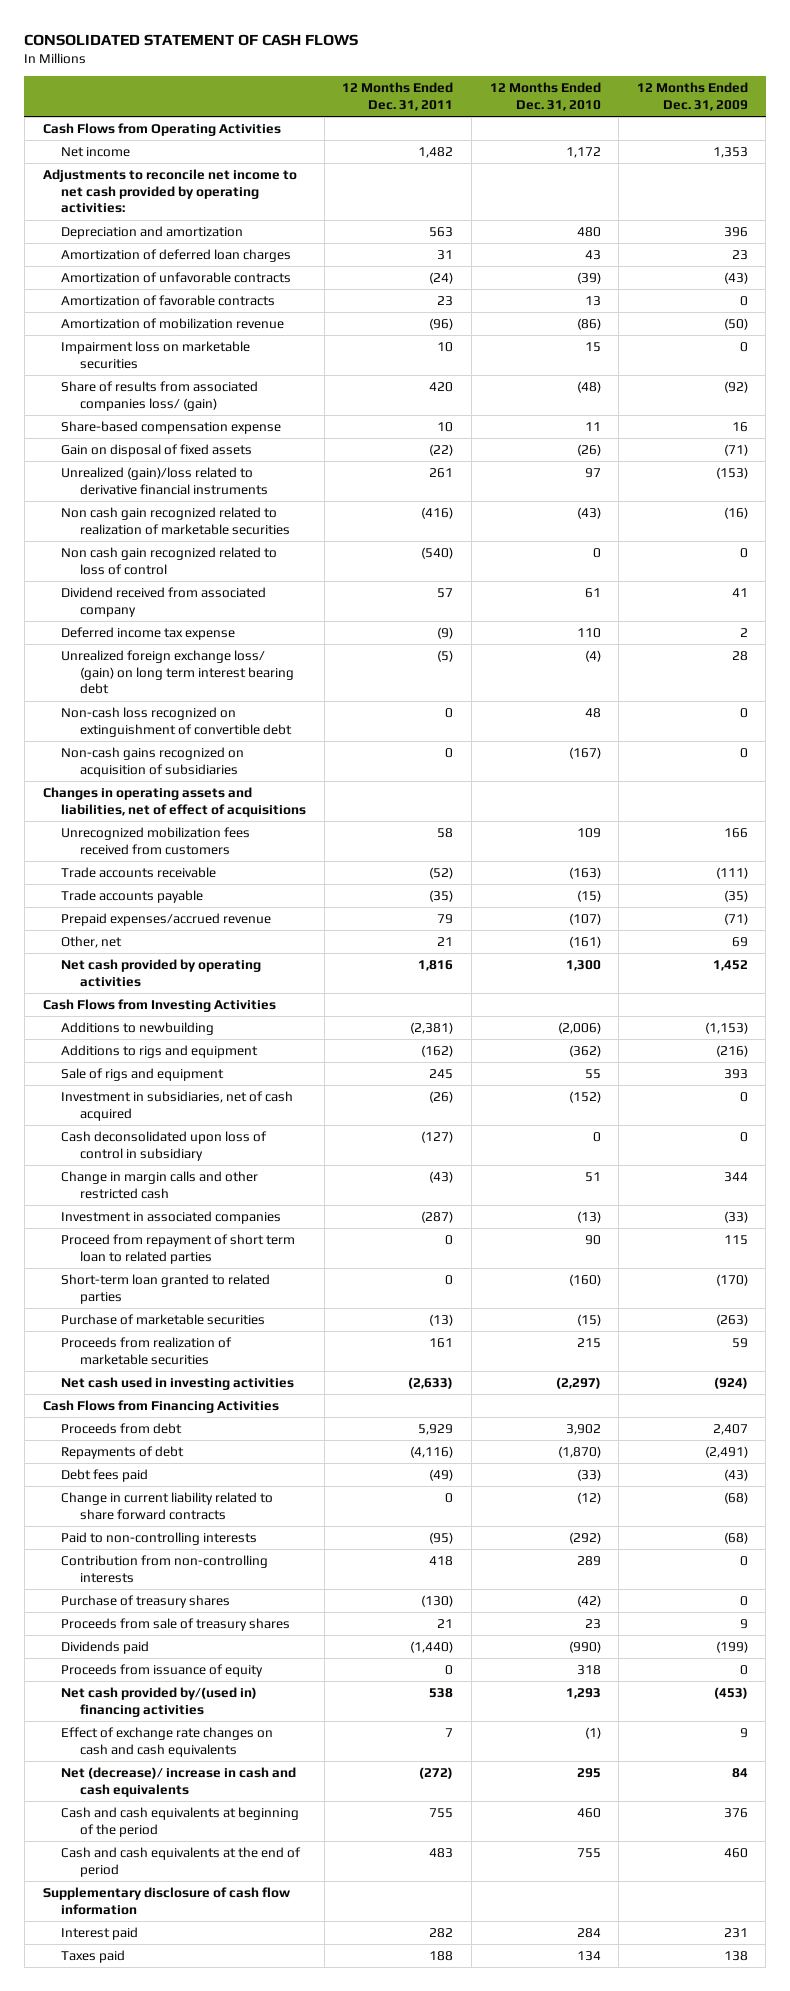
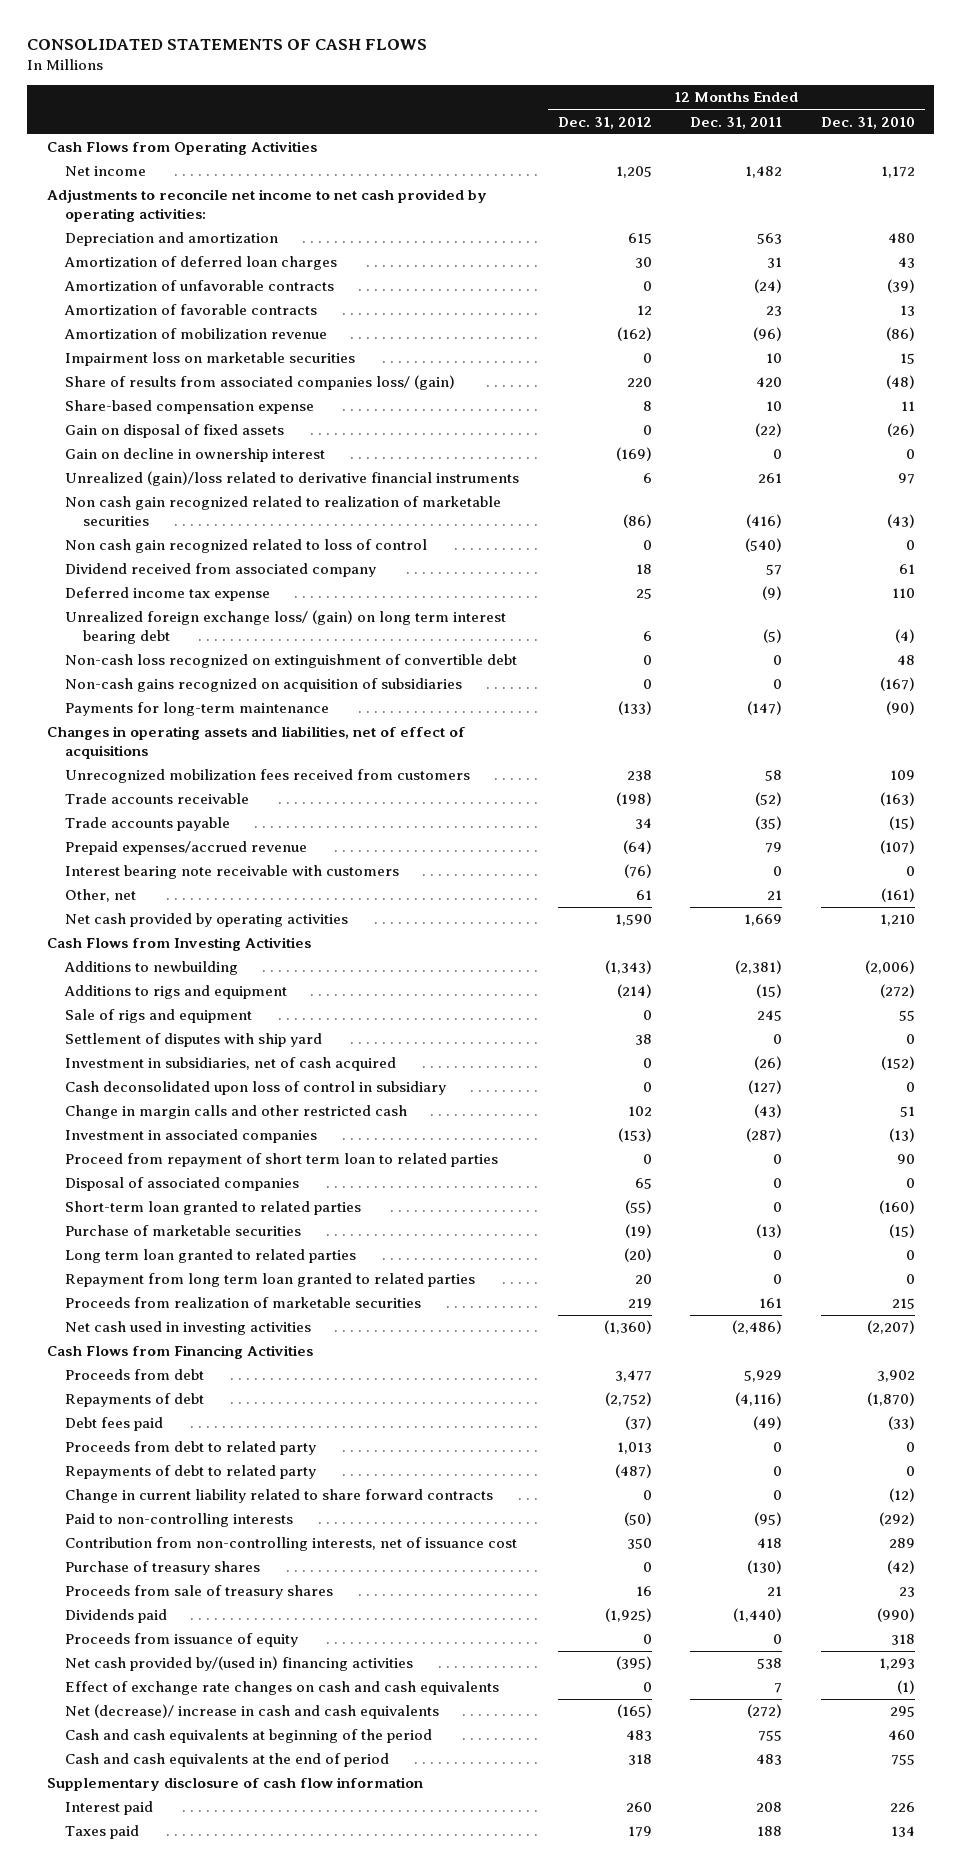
[24,34,359,47] CONSOLIDATED STATEMENT OF CASH FLOWS -> [27,39,428,51] CONSOLIDATED STATEMENTS OF CASH FLOWS
[636,82,748,112] 12 Months Ended Dec. 31, 2009 -> none
none -> [557,116,652,129] Dec. 31, 2012
none -> [64,448,325,463] Gain on decline in ownership interest
none -> [64,702,329,717] Payments for long-term maintenance
none -> [64,865,399,880] Interest bearing note receivable with customers
[418,959,454,971] 1,816 -> [744,914,783,927] 1,669
[565,959,601,971] 1,300 -> [880,914,916,927] 1,210
[421,1044,454,1057] (162) -> [756,984,783,999] (15)
[568,1044,601,1057] (362) -> [880,984,916,999] (272)
none -> [64,1033,322,1048] Settlement of disputes with ship yard
none -> [64,1177,299,1192] Disposal of associated companies
none -> [64,1249,356,1264] Long term loan granted to related parties
none -> [64,1273,475,1288] Repayment from long term loan granted to related parties
[408,1376,454,1389] (2,633) -> [732,1320,783,1335] (2,486)
[555,1376,601,1389] (2,297) -> [867,1320,916,1335] (2,207)
none -> [64,1441,316,1456] Proceeds from debt to related party
none -> [64,1465,316,1480] Repayments of debt to related party
[61,1554,269,1583] Contribution from non-controlling interests -> [64,1537,517,1552] Contribution from non-controlling interests, net of issuance cost
[429,1927,454,1938] 282 -> [756,1802,783,1813] 208
[576,1927,601,1938] 284 -> [890,1802,916,1813] 226

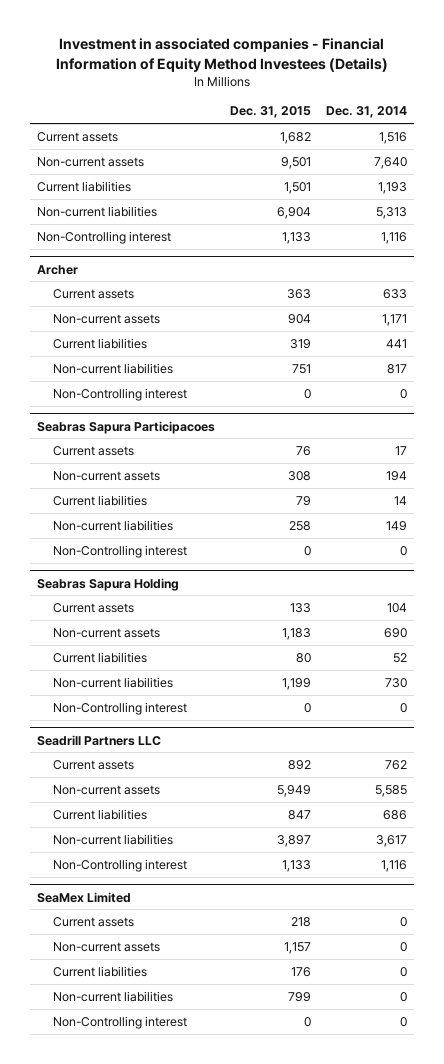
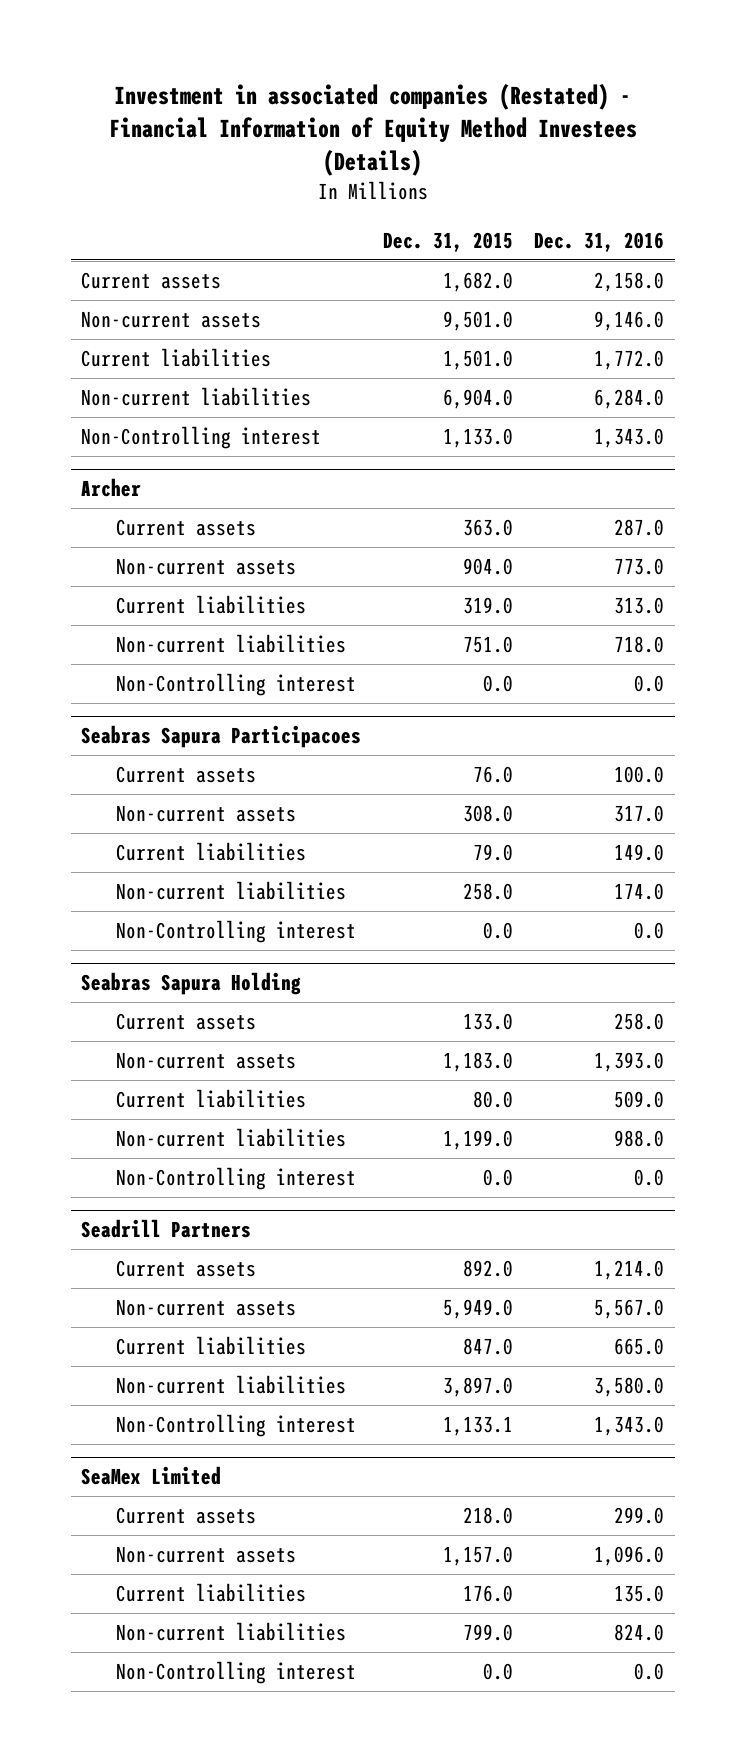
[55,38,388,72] Investment in associated companies - Financial Information of Equity Method Investees (Details) -> [108,82,637,177] Investment in associated companies (Restated) - Financial Information of Equity Method Investees (Details)
[325,106,407,119] Dec. 31, 2014 -> none
none -> [534,231,665,252] Dec. 31, 2016
[279,131,311,144] 1,682 -> [442,272,513,293] 1,682.0
[280,156,311,169] 9,501 -> [442,311,513,332] 9,501.0
[283,181,311,194] 1,501 -> [442,350,513,371] 1,501.0
[276,206,311,219] 6,904 -> [442,389,513,410] 6,904.0
[281,231,311,244] 1,133 -> [442,428,513,449] 1,133.0
[286,288,311,299] 363 -> [462,519,513,537] 363.0
[287,313,311,324] 904 -> [462,558,513,576] 904.0
[289,338,311,349] 319 -> [462,597,513,615] 319.0
[291,363,311,374] 751 -> [462,636,513,654] 751.0
[303,388,311,399] 0 -> [482,675,513,693] 0.0
[295,445,311,456] 76 -> [472,766,513,784] 76.0
[287,470,311,481] 308 -> [462,805,513,823] 308.0
[295,495,311,506] 79 -> [472,844,513,862] 79.0
[288,520,311,531] 258 -> [462,883,513,901] 258.0
[303,545,311,556] 0 -> [482,922,513,940] 0.0
[289,602,311,613] 133 -> [462,1013,513,1031] 133.0
[281,627,311,640] 1,183 -> [442,1052,513,1073] 1,183.0
[295,652,311,663] 80 -> [472,1091,513,1109] 80.0
[281,677,311,690] 1,199 -> [442,1130,513,1151] 1,199.0
[303,702,311,713] 0 -> [482,1169,513,1187] 0.0
[37,734,162,746] Seadrill Partners LLC -> [81,1219,252,1239] Seadrill Partners
[287,759,311,770] 892 -> [462,1260,513,1278] 892.0
[276,784,311,797] 5,949 -> [442,1299,513,1320] 5,949.0
[287,809,311,820] 847 -> [462,1338,513,1356] 847.0
[276,834,311,847] 3,897 -> [442,1377,513,1398] 3,897.0
[281,859,311,872] 1,133 -> [442,1416,513,1437] 1,133.1
[290,916,311,927] 218 -> [462,1507,513,1525] 218.0
[283,941,311,954] 1,157 -> [442,1546,513,1567] 1,157.0
[290,966,311,977] 176 -> [462,1585,513,1603] 176.0
[287,991,311,1002] 799 -> [462,1624,513,1642] 799.0
[303,1016,311,1027] 0 -> [482,1663,513,1681] 0.0

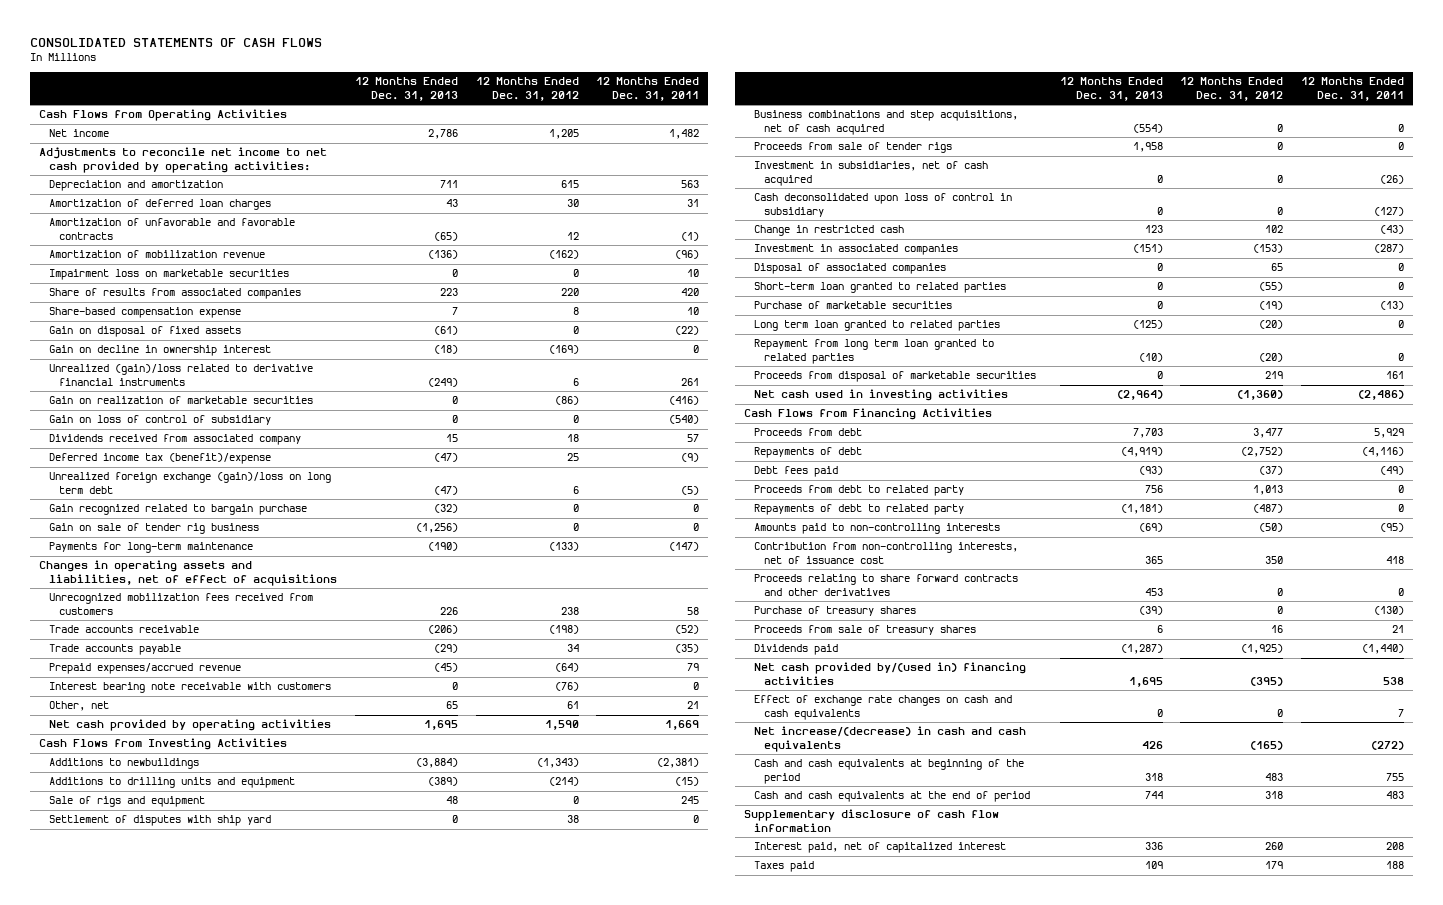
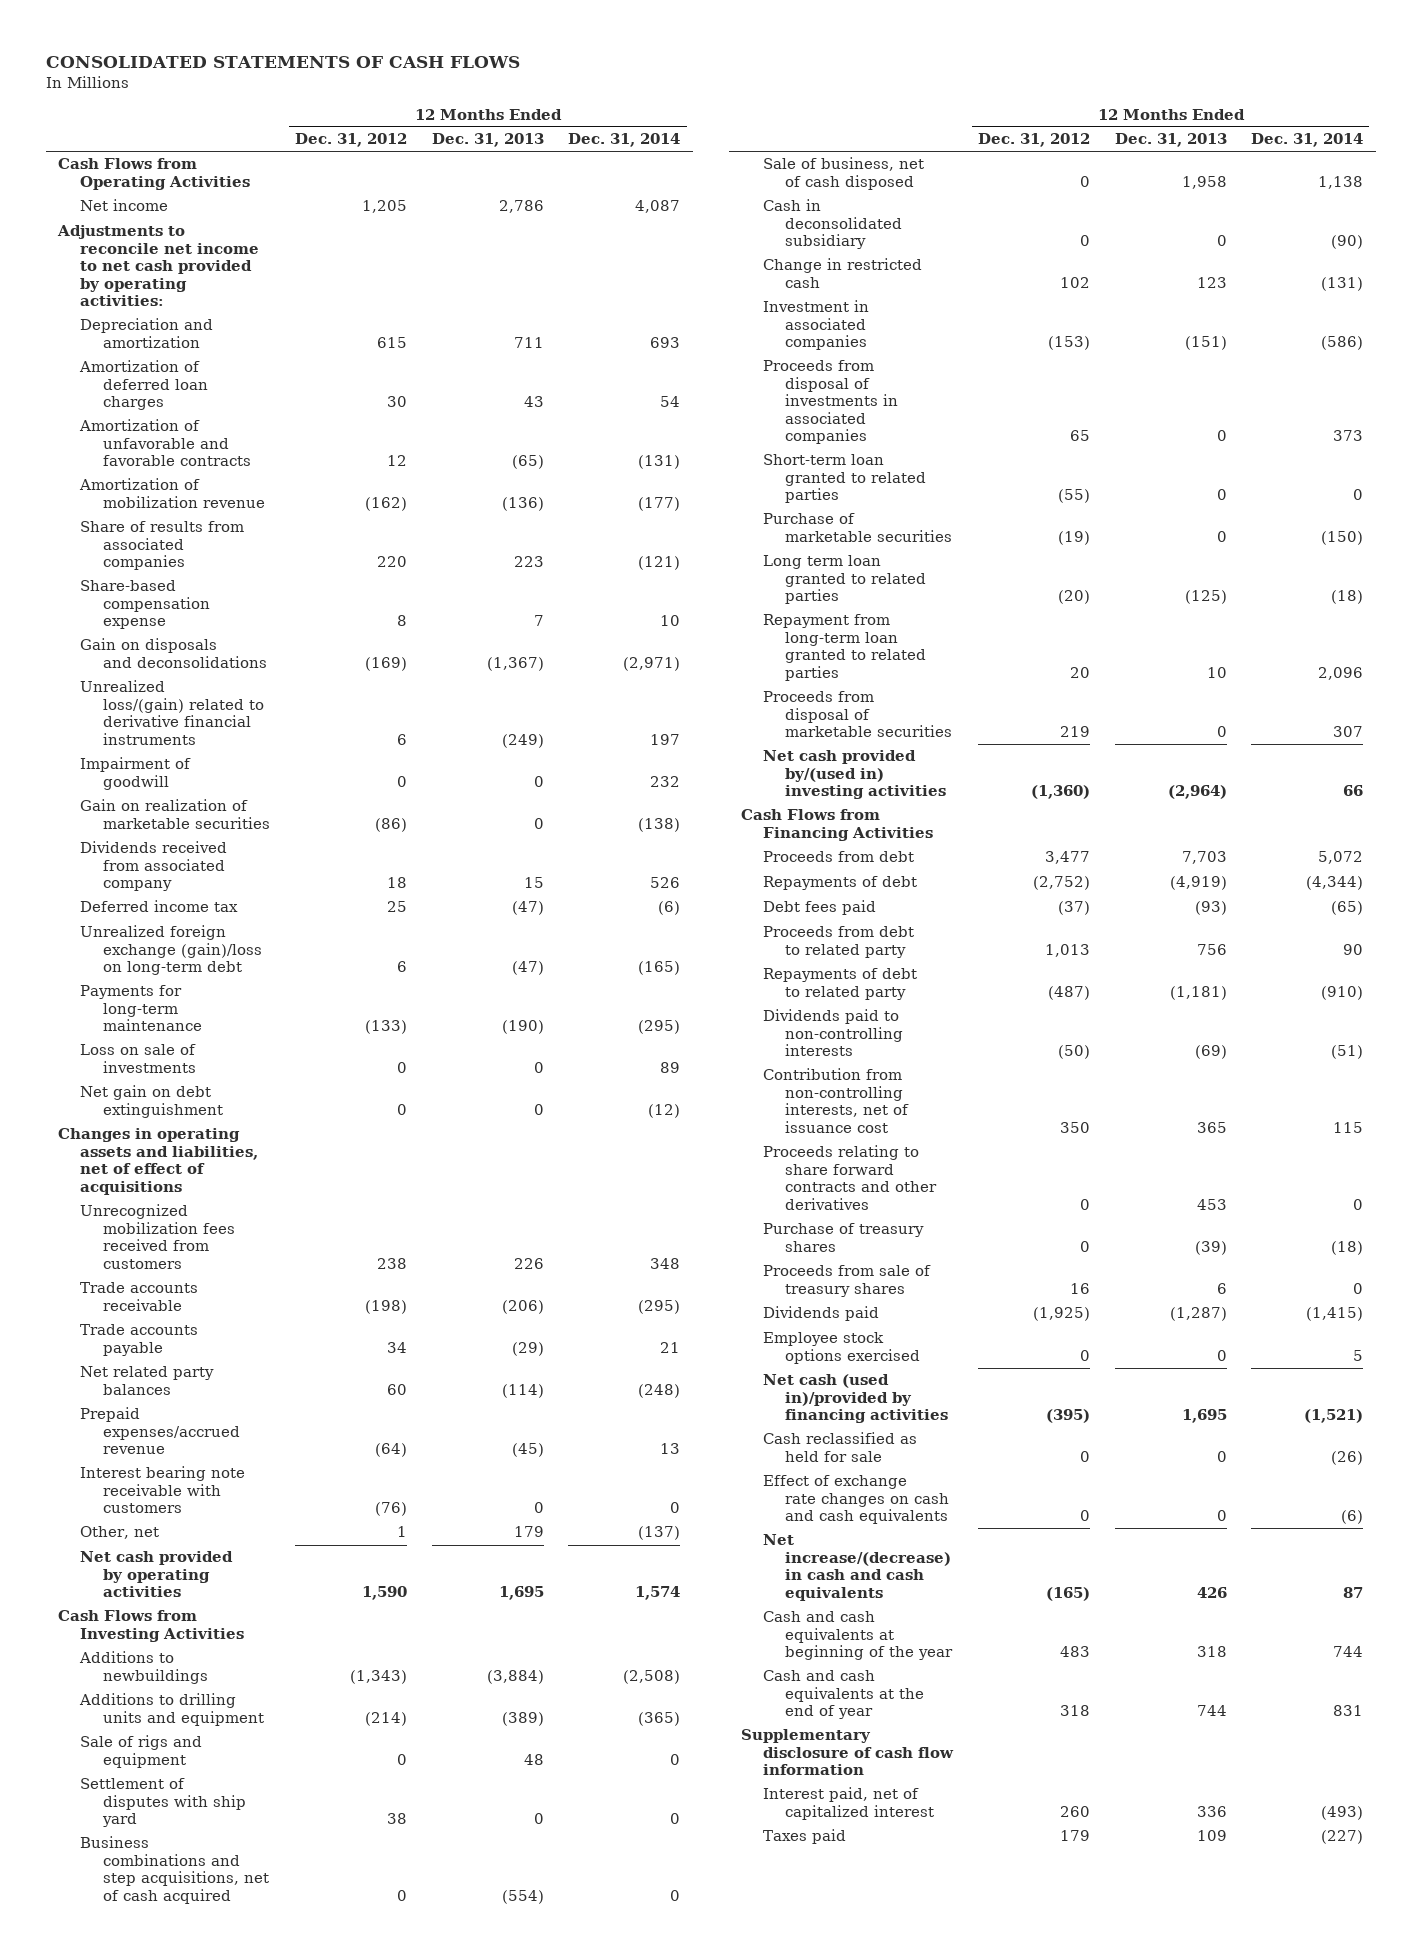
[596,77,700,102] 12 Months Ended Dec. 31, 2011 -> none
none -> [568,133,681,148] Dec. 31, 2014
[49,269,290,281] Impairment loss on marketable securities -> none
[49,326,242,338] Gain on disposal of fixed assets -> none
[49,345,272,357] Gain on decline in ownership interest -> none
none -> [80,638,267,668] Gain on disposals and deconsolidations
[49,364,314,387] Unrealized (gain)/loss related to derivative financial instruments -> [80,680,264,745] Unrealized loss/(gain) related to derivative financial instruments
none -> [80,757,192,790] Impairment of goodwill
[49,415,272,426] Gain on loss of control of subsidiary -> none
[49,504,308,516] Gain recognized related to bargain purchase -> none
[49,523,260,535] Gain on sale of tender rig business -> none
[49,453,272,465] Deferred income tax (benefit)/expense -> [80,900,239,913] Deferred income tax
[49,472,332,495] Unrealized foreign exchange (gain)/loss on long term debt -> [80,925,262,976] Unrealized foreign exchange (gain)/loss on long-term debt
none -> [80,1044,197,1073] Loss on sale of investments
none -> [80,1085,223,1118] Net gain on debt extinguishment
none -> [80,1366,215,1395] Net related party balances
[446,701,459,710] 65 -> [513,1526,544,1538] 179
[566,701,579,710] 61 -> [397,1526,408,1538] 1
[753,161,988,187] Investment in subsidiaries, net of cash acquired -> none
[753,142,952,154] Proceeds from sale of tender rigs -> [763,157,925,190] Sale of business, net of cash disposed
[753,193,1012,218] Cash deconsolidated upon loss of control in subsidiary -> [763,199,903,250] Cash in deconsolidated subsidiary
[753,263,946,275] Disposal of associated companies -> [763,360,899,445] Proceeds from disposal of investments in associated companies
[753,339,994,365] Repayment from long term loan granted to related parties -> [763,614,927,681] Repayment from long-term loan granted to related parties
[1138,353,1163,363] (10) -> [1206,666,1227,678] 10
[1259,353,1284,363] (20) -> [1069,666,1090,678] 20
[753,389,1008,402] Net cash used in investing activities -> [763,750,947,800] Net cash provided by/(used in) investing activities
[753,523,1000,535] Amounts paid to non-controlling interests -> [763,1009,904,1057] Dividends paid to non-controlling interests
none -> [763,1332,921,1364] Employee stock options exercised
[753,662,1026,686] Net cash provided by/(used in) financing activities -> [763,1374,949,1424] Net cash (used in)/provided by financing activities
none -> [763,1432,918,1462] Cash reclassified as held for sale
[753,759,1024,785] Cash and cash equivalents at beginning of the period -> [763,1611,954,1661] Cash and cash equivalents at beginning of the year
[753,791,1030,803] Cash and cash equivalents at the end of period -> [763,1670,925,1720] Cash and cash equivalents at the end of year

